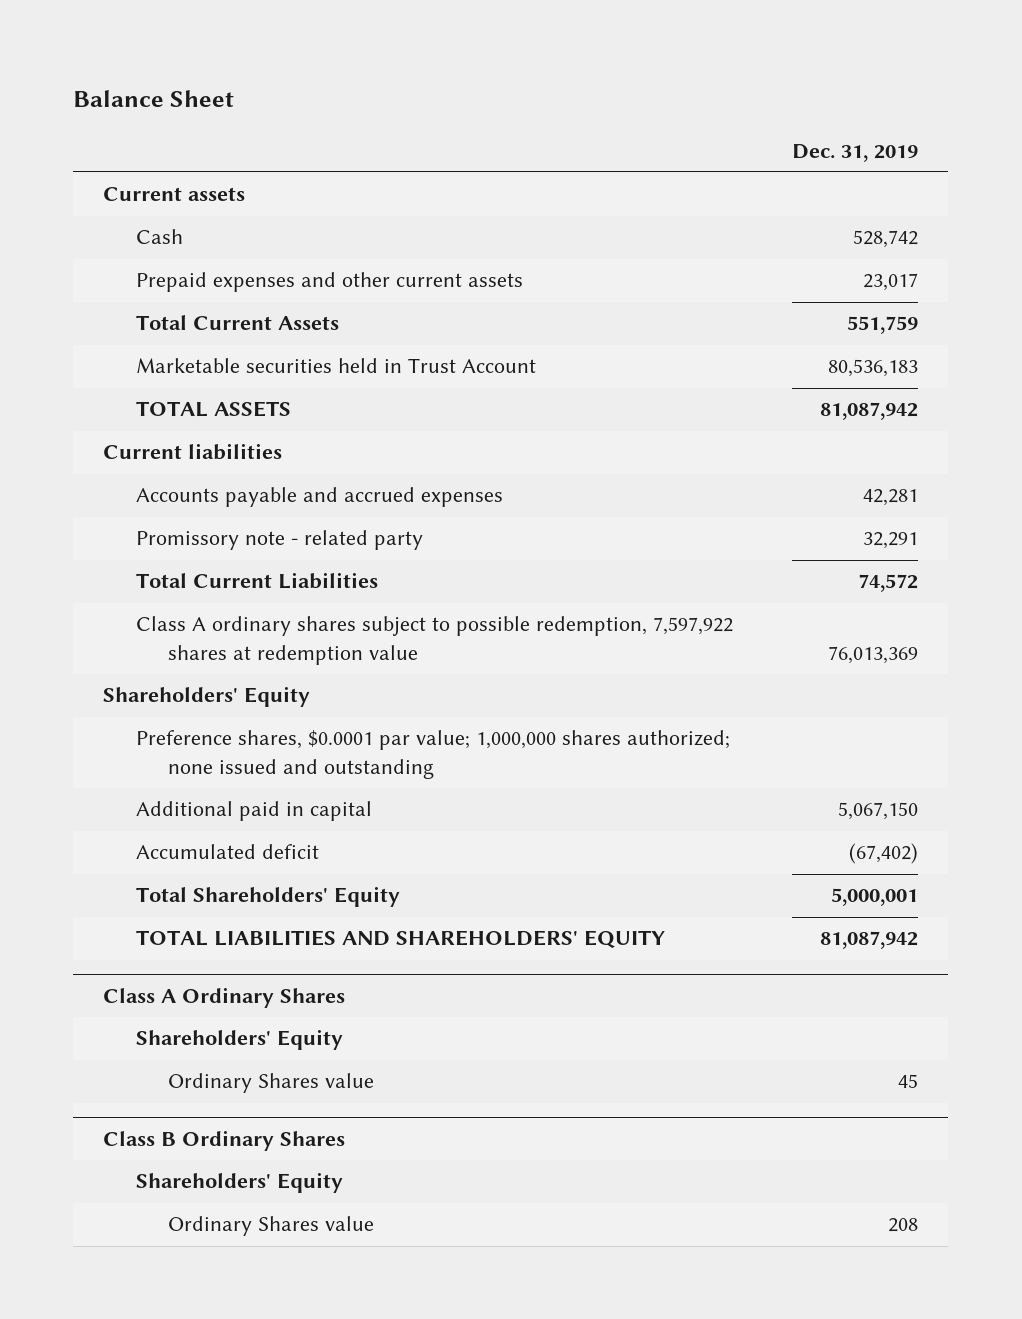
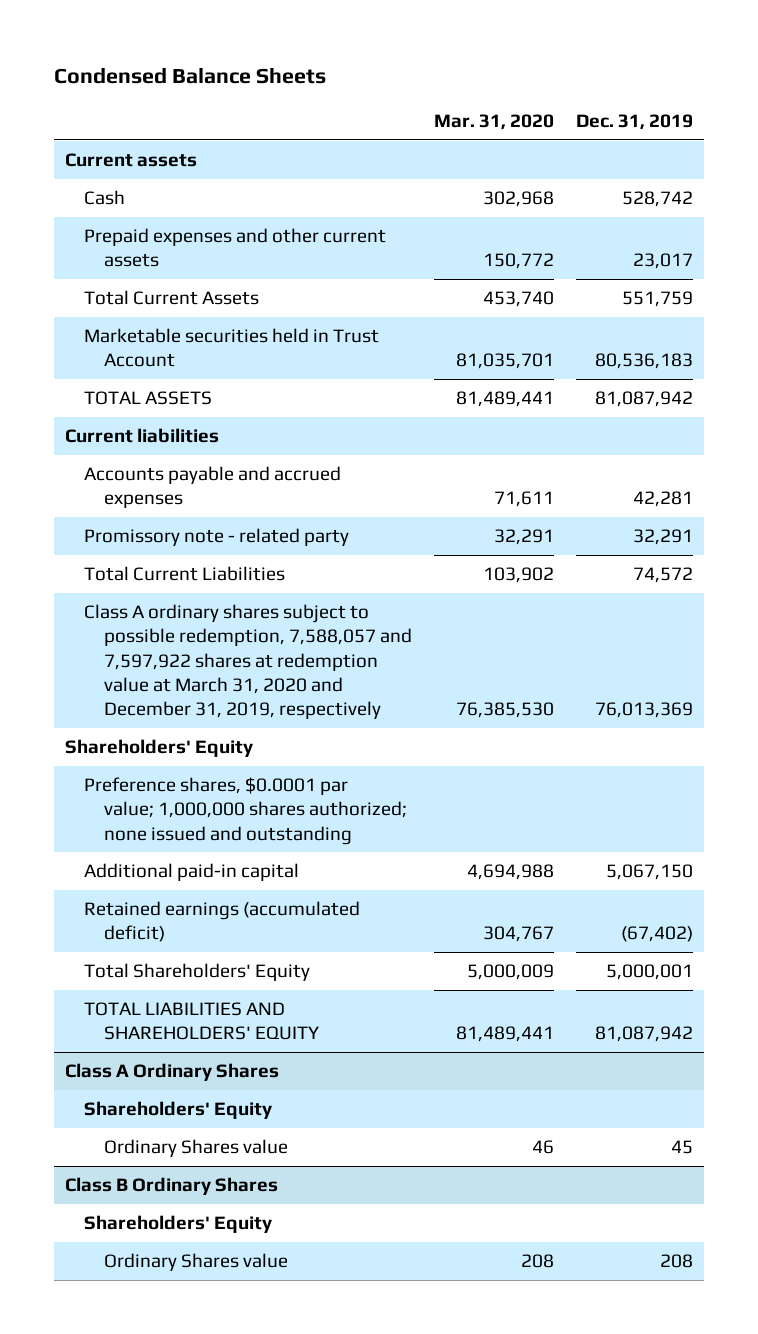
[73,90,235,108] Balance Sheet -> [54,67,327,85] Condensed Balance Sheets
none -> [433,114,554,131] Mar. 31, 2020
[135,616,733,665] Class A ordinary shares subject to possible redemption, 7,597,922 shares at redemption value -> [84,603,412,720] Class A ordinary shares subject to possible redemption, 7,588,057 and 7,597,922 shares at redemption value at March 31, 2020 and December 31, 2019, respectively
[135,801,372,822] Additional paid in capital -> [84,862,300,881] Additional paid-in capital
[135,844,319,860] Accumulated deficit -> [84,900,361,943] Retained earnings (accumulated deficit)

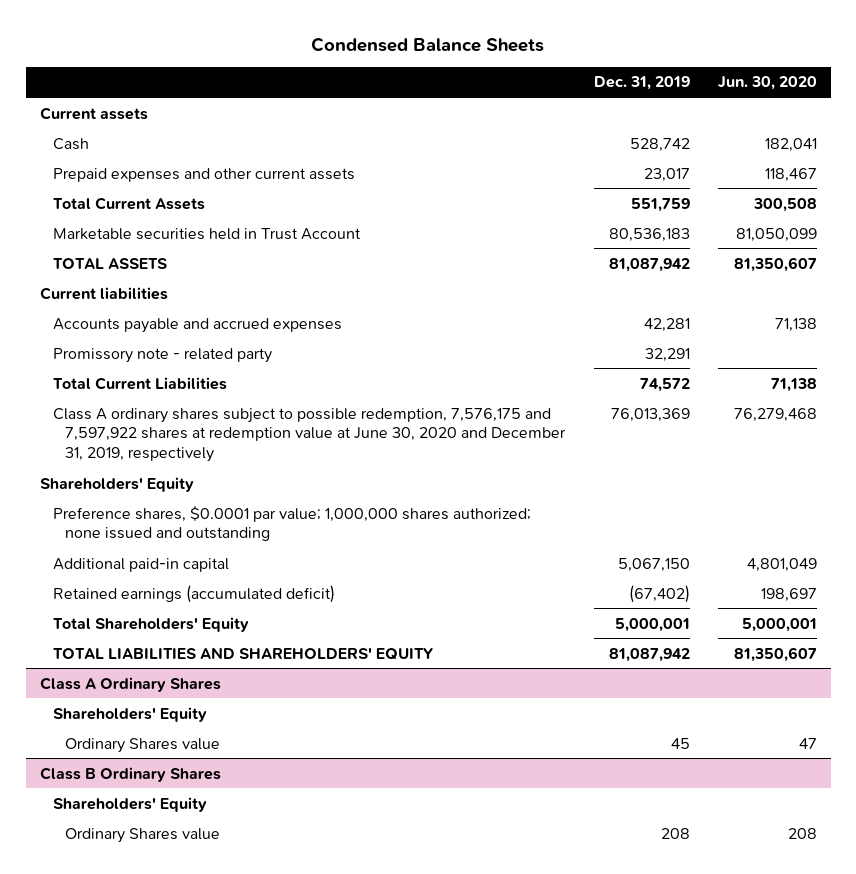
[433,114,554,131] Mar. 31, 2020 -> none
none -> [717,76,817,91] Jun. 30, 2020
[84,603,412,720] Class A ordinary shares subject to possible redemption, 7,588,057 and 7,597,922 shares at redemption value at March 31, 2020 and December 31, 2019, respectively -> [52,407,567,463] Class A ordinary shares subject to possible redemption, 7,576,175 and 7,597,922 shares at redemption value at June 30, 2020 and December 31, 2019, respectively

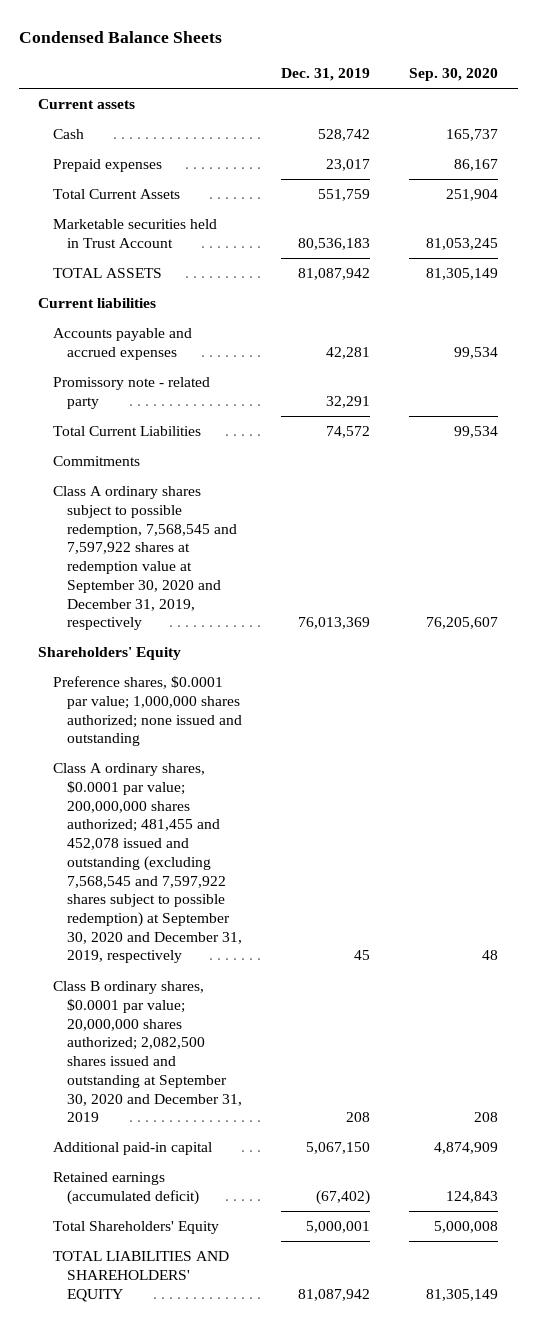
[717,76,817,91] Jun. 30, 2020 -> none
none -> [409,68,499,82] Sep. 30, 2020
[52,167,355,182] Prepaid expenses and other current assets -> [52,159,162,173] Prepaid expenses
none -> [52,456,140,467] Commitments
[52,407,567,463] Class A ordinary shares subject to possible redemption, 7,576,175 and 7,597,922 shares at redemption value at June 30, 2020 and December 31, 2019, respectively -> [52,486,237,631] Class A ordinary shares subject to possible redemption, 7,568,545 and 7,597,922 shares at redemption value at September 30, 2020 and December 31, 2019, respectively
none -> [52,763,242,964] Class A ordinary shares, $0.0001 par value; 200,000,000 shares authorized; 481,455 and 452,078 issued and outstanding (excluding 7,568,545 and 7,597,922 shares subject to possible redemption) at September 30, 2020 and December 31, 2019, respectively
none -> [52,981,242,1123] Class B ordinary shares, $0.0001 par value; 20,000,000 shares authorized; 2,082,500 shares issued and outstanding at September 30, 2020 and December 31, 2019
[39,676,221,692] Class A Ordinary Shares -> none
[52,706,207,722] Shareholders' Equity -> none
[65,737,221,753] Ordinary Shares value -> none
[39,766,221,782] Class B Ordinary Shares -> none
[52,796,207,812] Shareholders' Equity -> none
[65,827,221,843] Ordinary Shares value -> none

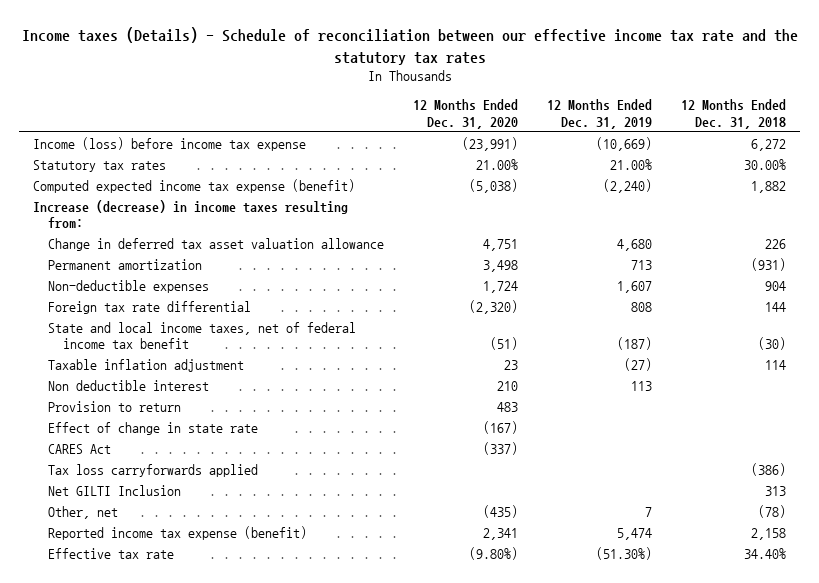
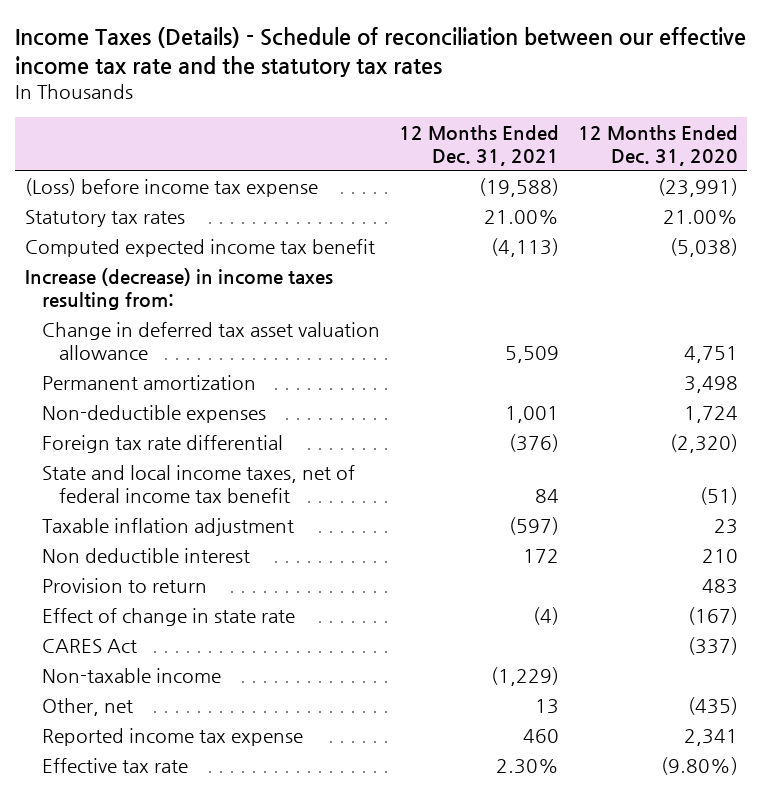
[21,27,798,65] Income taxes (Details) - Schedule of reconciliation between our effective income tax rate and the statutory tax rates -> [15,27,747,78] Income Taxes (Details) - Schedule of reconciliation between our effective income tax rate and the statutory tax rates
[546,99,652,129] 12 Months Ended Dec. 31, 2019 -> none
[680,99,786,129] 12 Months Ended Dec. 31, 2018 -> none
none -> [398,124,559,166] 12 Months Ended Dec. 31, 2021
[33,136,307,151] Income (loss) before income tax expense -> [24,177,318,197] (Loss) before income tax expense
[33,178,356,193] Computed expected income tax expense (benefit) -> [24,238,375,257] Computed expected income tax benefit
[47,484,181,496] Net GILTI Inclusion -> none
[47,463,258,477] Tax loss carryforwards applied -> [41,667,221,683] Non-taxable income
[47,525,307,540] Reported income tax expense (benefit) -> [41,727,303,746] Reported income tax expense

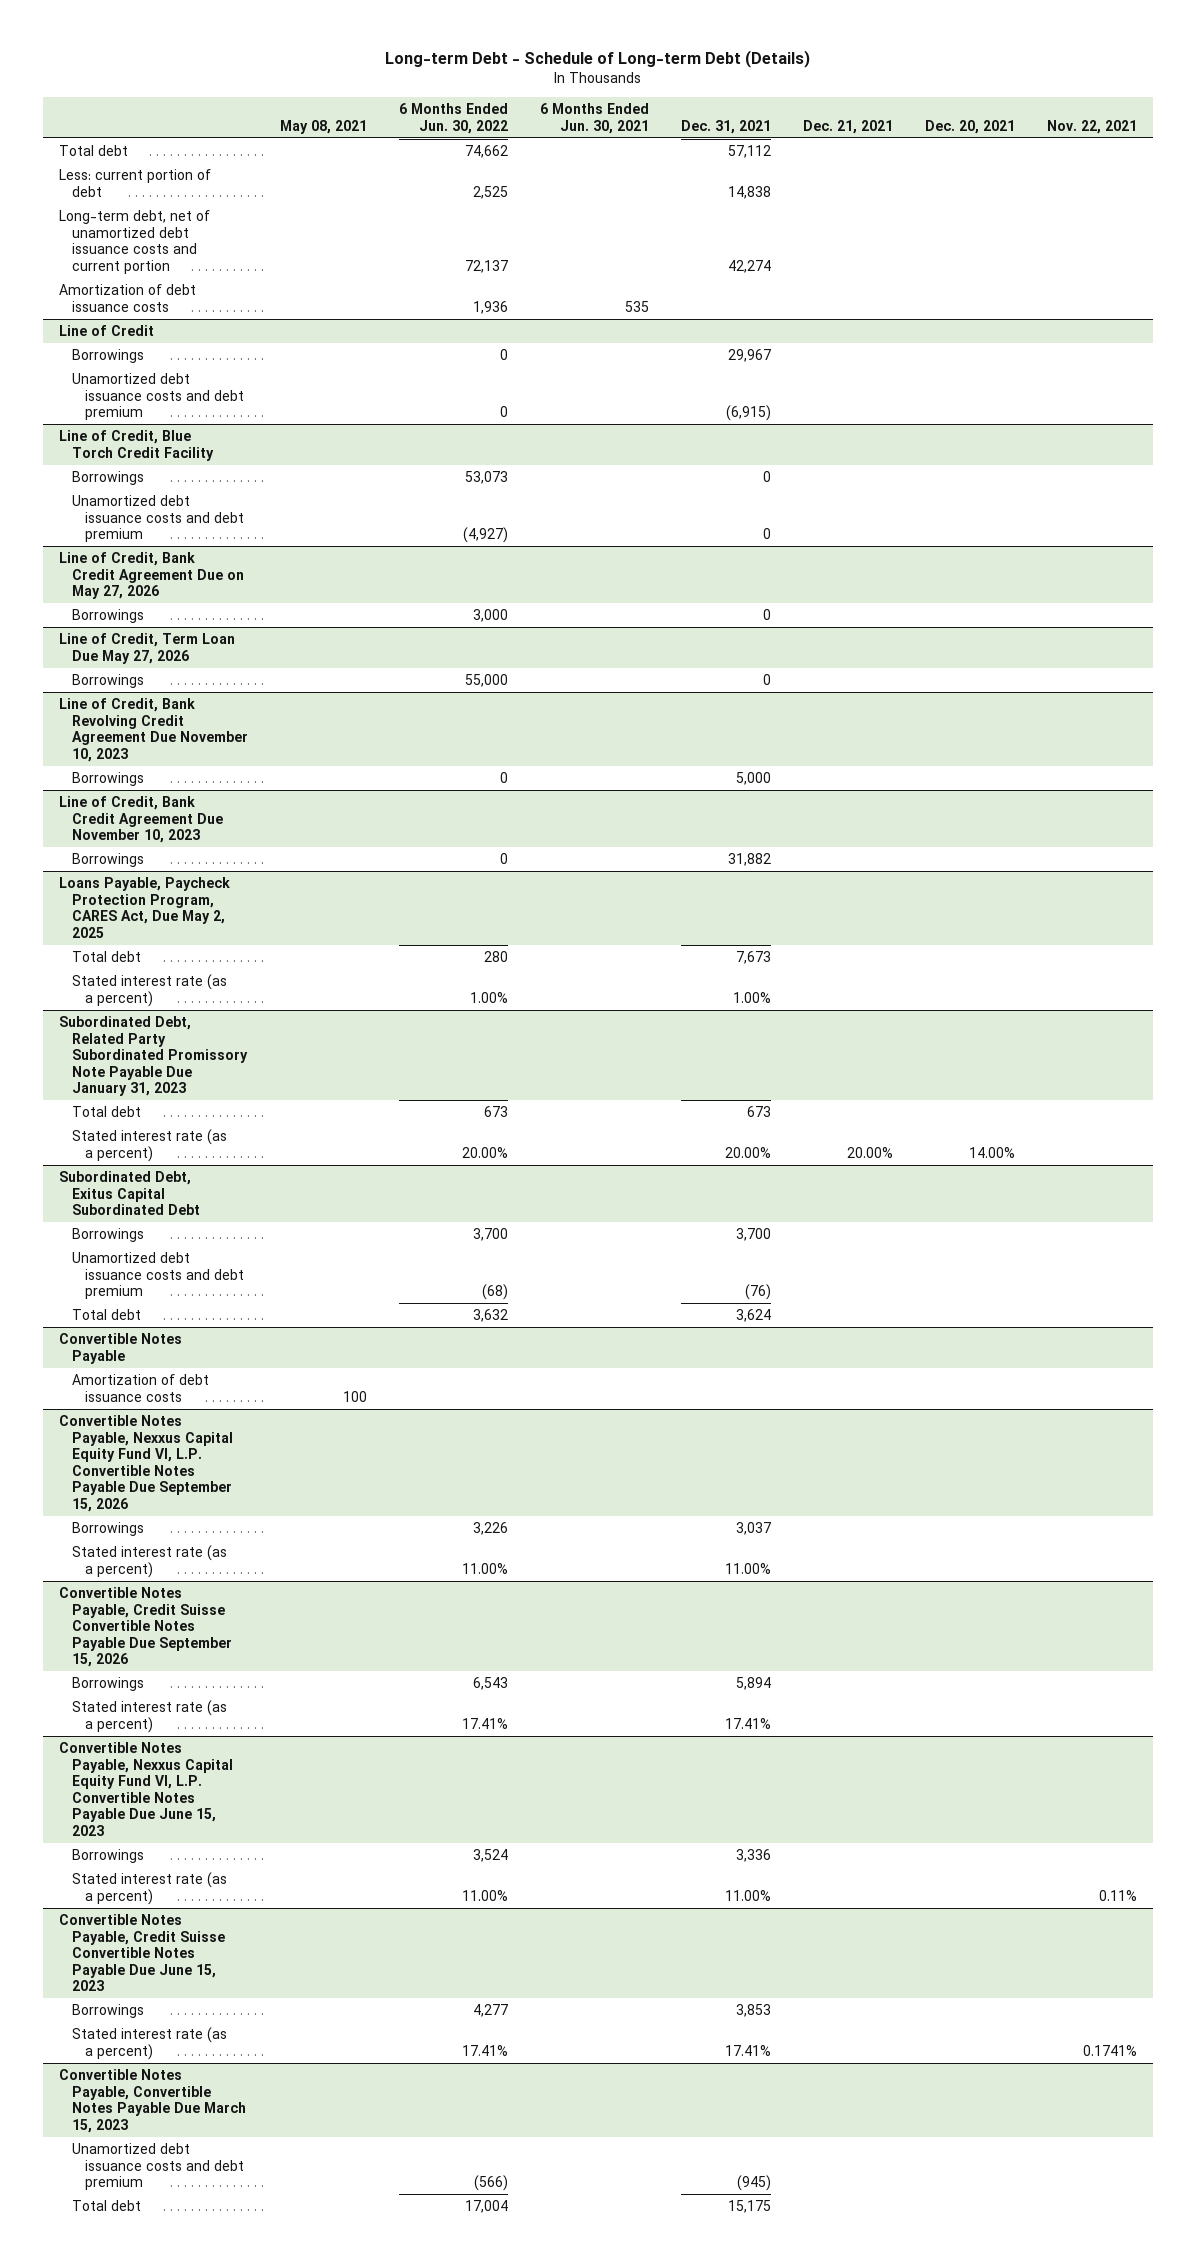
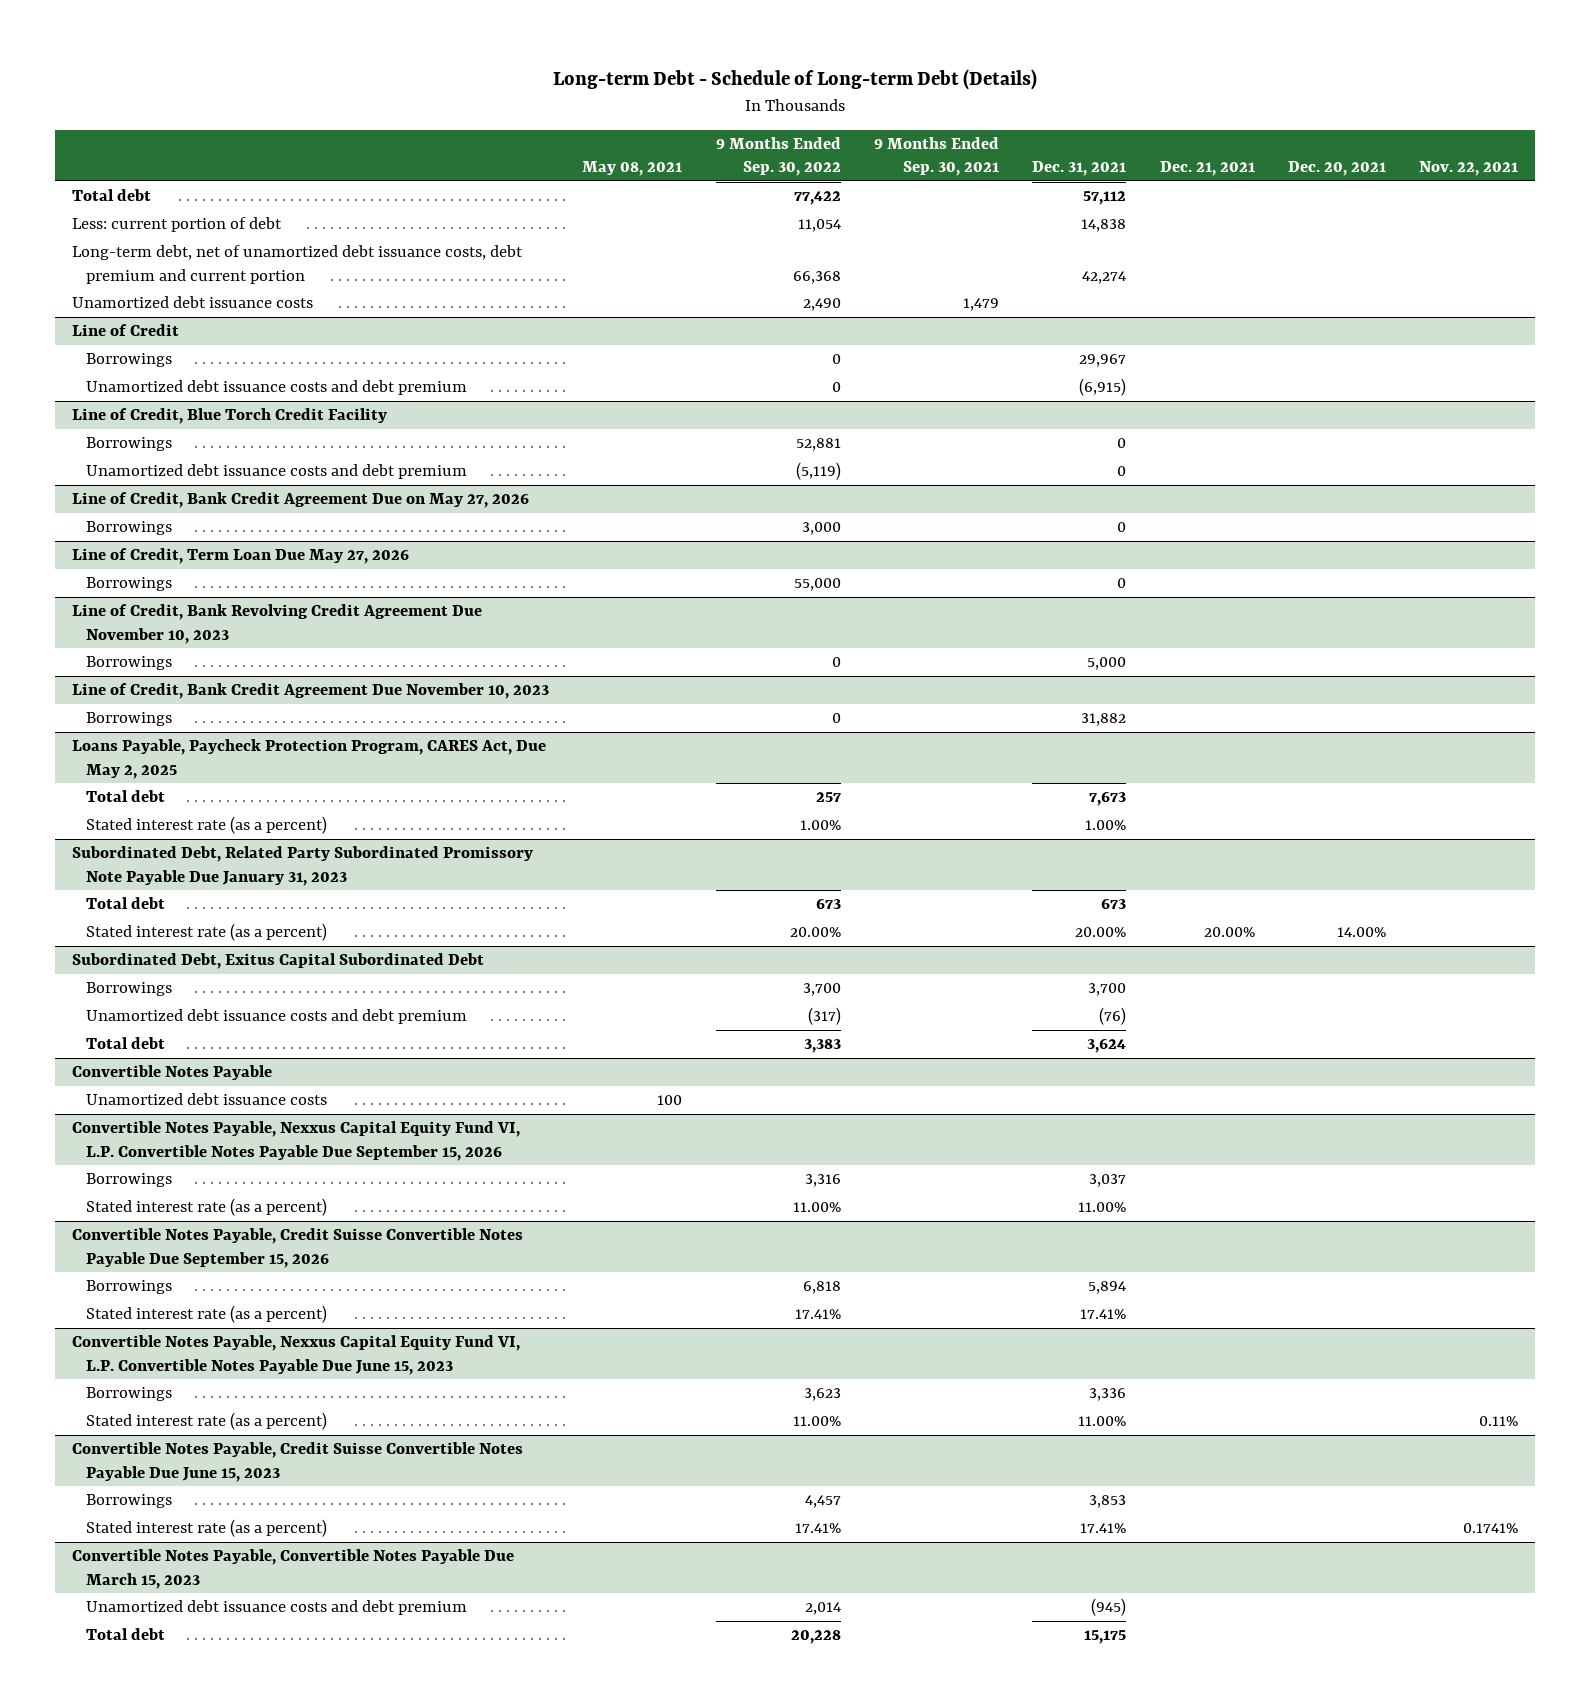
[398,103,508,134] 6 Months Ended Jun. 30, 2022 -> none
[539,103,649,134] 6 Months Ended Jun. 30, 2021 -> none
none -> [715,137,841,177] 9 Months Ended Sep. 30, 2022
none -> [873,137,999,177] 9 Months Ended Sep. 30, 2021
[58,210,210,274] Long-term debt, net of unamortized debt issuance costs and current portion -> [71,245,523,284] Long-term debt, net of unamortized debt issuance costs, debt premium and current portion
[58,284,196,312] Amortization of debt issuance costs -> [71,296,313,309] Unamortized debt issuance costs
[72,1374,210,1402] Amortization of debt issuance costs -> [85,1093,327,1106] Unamortized debt issuance costs

